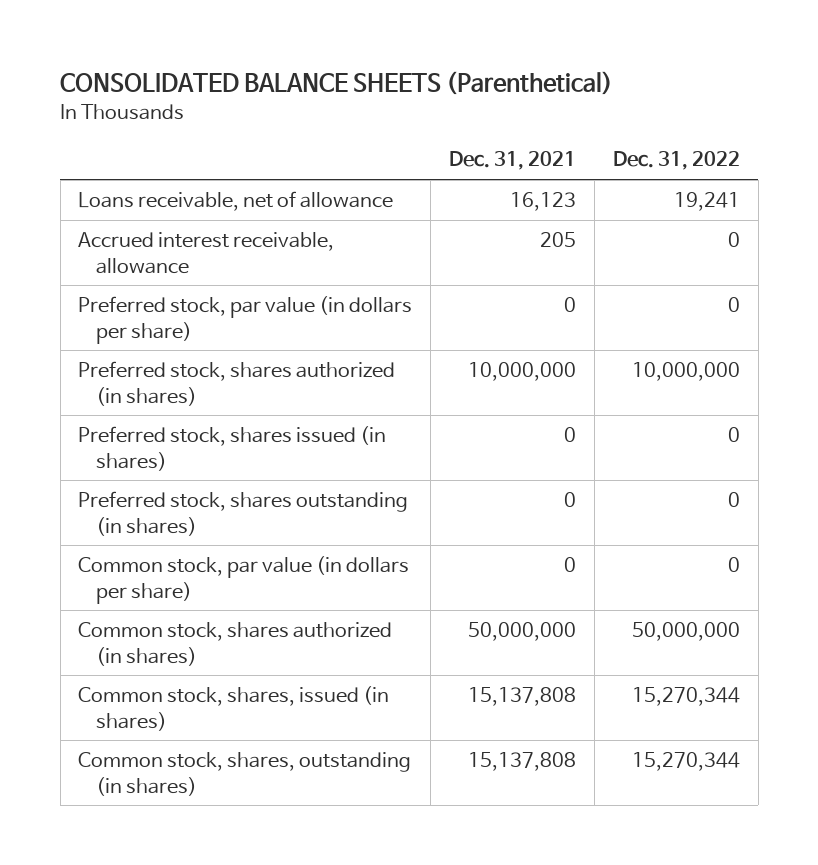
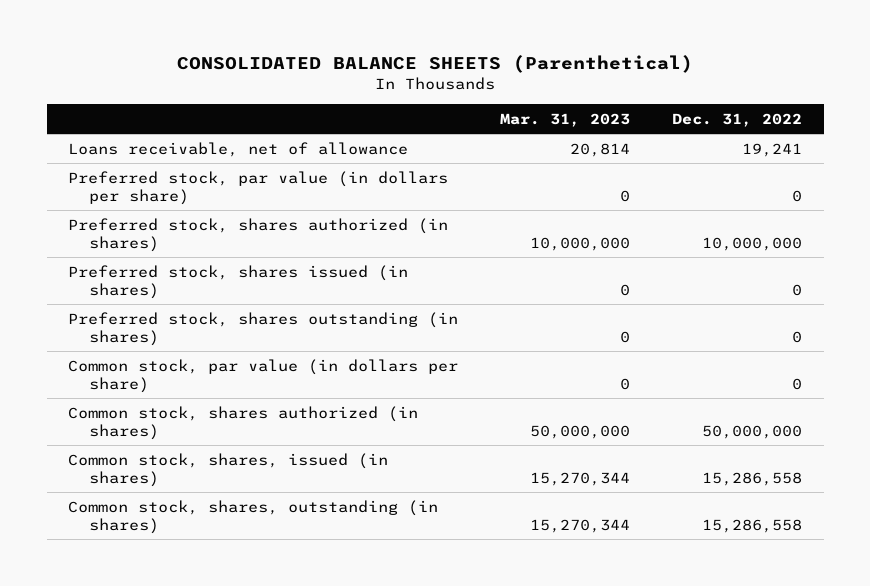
[449,151,577,171] Dec. 31, 2021 -> none
none -> [500,112,631,127] Mar. 31, 2023
[78,232,335,274] Accrued interest receivable, allowance -> none
[632,687,741,707] 15,270,344 -> [702,471,803,486] 15,286,558
[632,752,741,772] 15,270,344 -> [702,518,803,533] 15,286,558

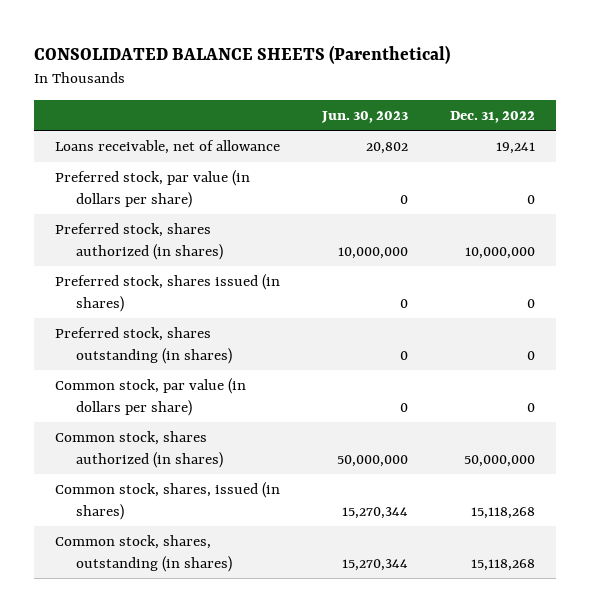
[500,112,631,127] Mar. 31, 2023 -> none
none -> [321,110,409,123] Jun. 30, 2023
[702,471,803,486] 15,286,558 -> [471,506,536,519] 15,118,268
[702,518,803,533] 15,286,558 -> [471,558,536,571] 15,118,268

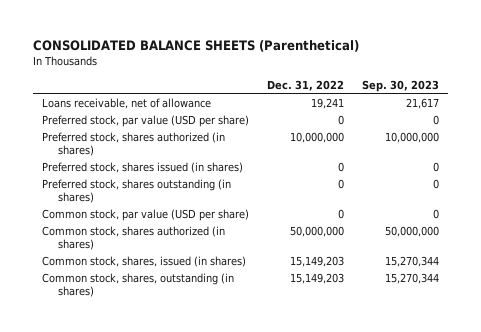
[321,110,409,123] Jun. 30, 2023 -> none
none -> [361,79,439,92] Sep. 30, 2023
[54,170,250,208] Preferred stock, par value (in dollars per share) -> [41,114,249,127] Preferred stock, par value (USD per share)
[54,378,246,416] Common stock, par value (in dollars per share) -> [41,208,249,221] Common stock, par value (USD per share)
[471,506,536,519] 15,118,268 -> [289,255,344,267] 15,149,203
[471,558,536,571] 15,118,268 -> [289,272,344,284] 15,149,203

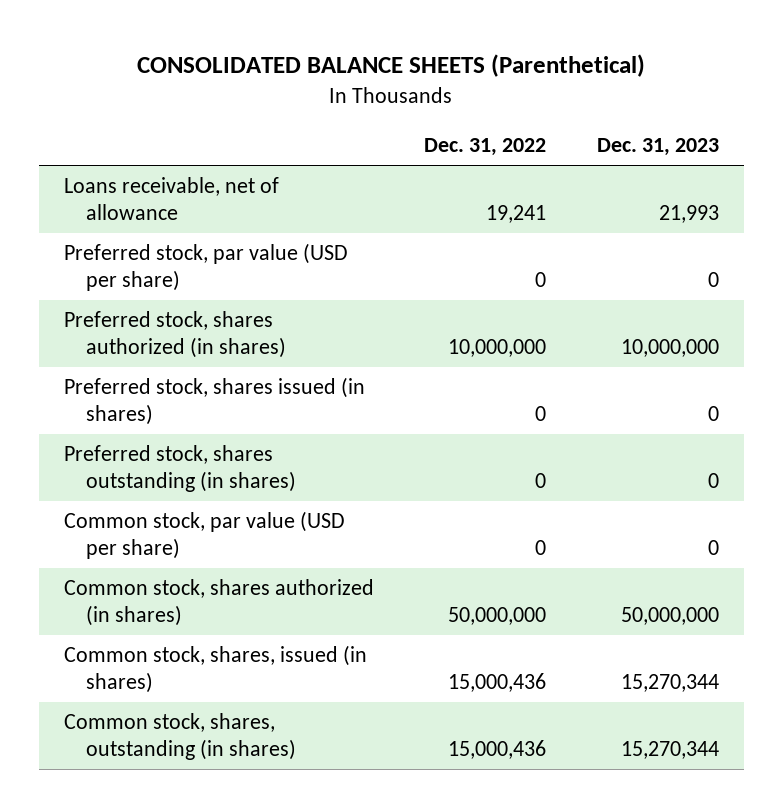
[361,79,439,92] Sep. 30, 2023 -> none
none -> [596,138,719,157] Dec. 31, 2023
[289,255,344,267] 15,149,203 -> [448,672,547,692] 15,000,436
[289,272,344,284] 15,149,203 -> [448,739,547,759] 15,000,436

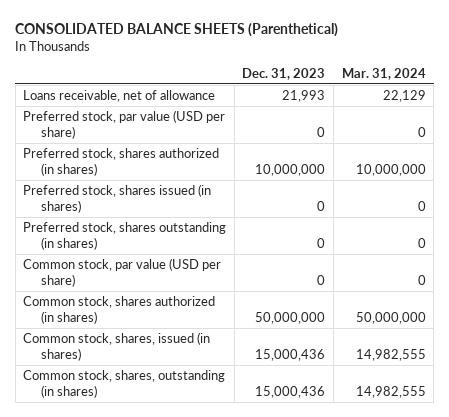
[424,138,547,157] Dec. 31, 2022 -> none
none -> [341,67,426,80] Mar. 31, 2024
[620,673,719,692] 15,270,344 -> [255,348,326,361] 15,000,436
[620,740,719,759] 15,270,344 -> [255,385,326,398] 15,000,436

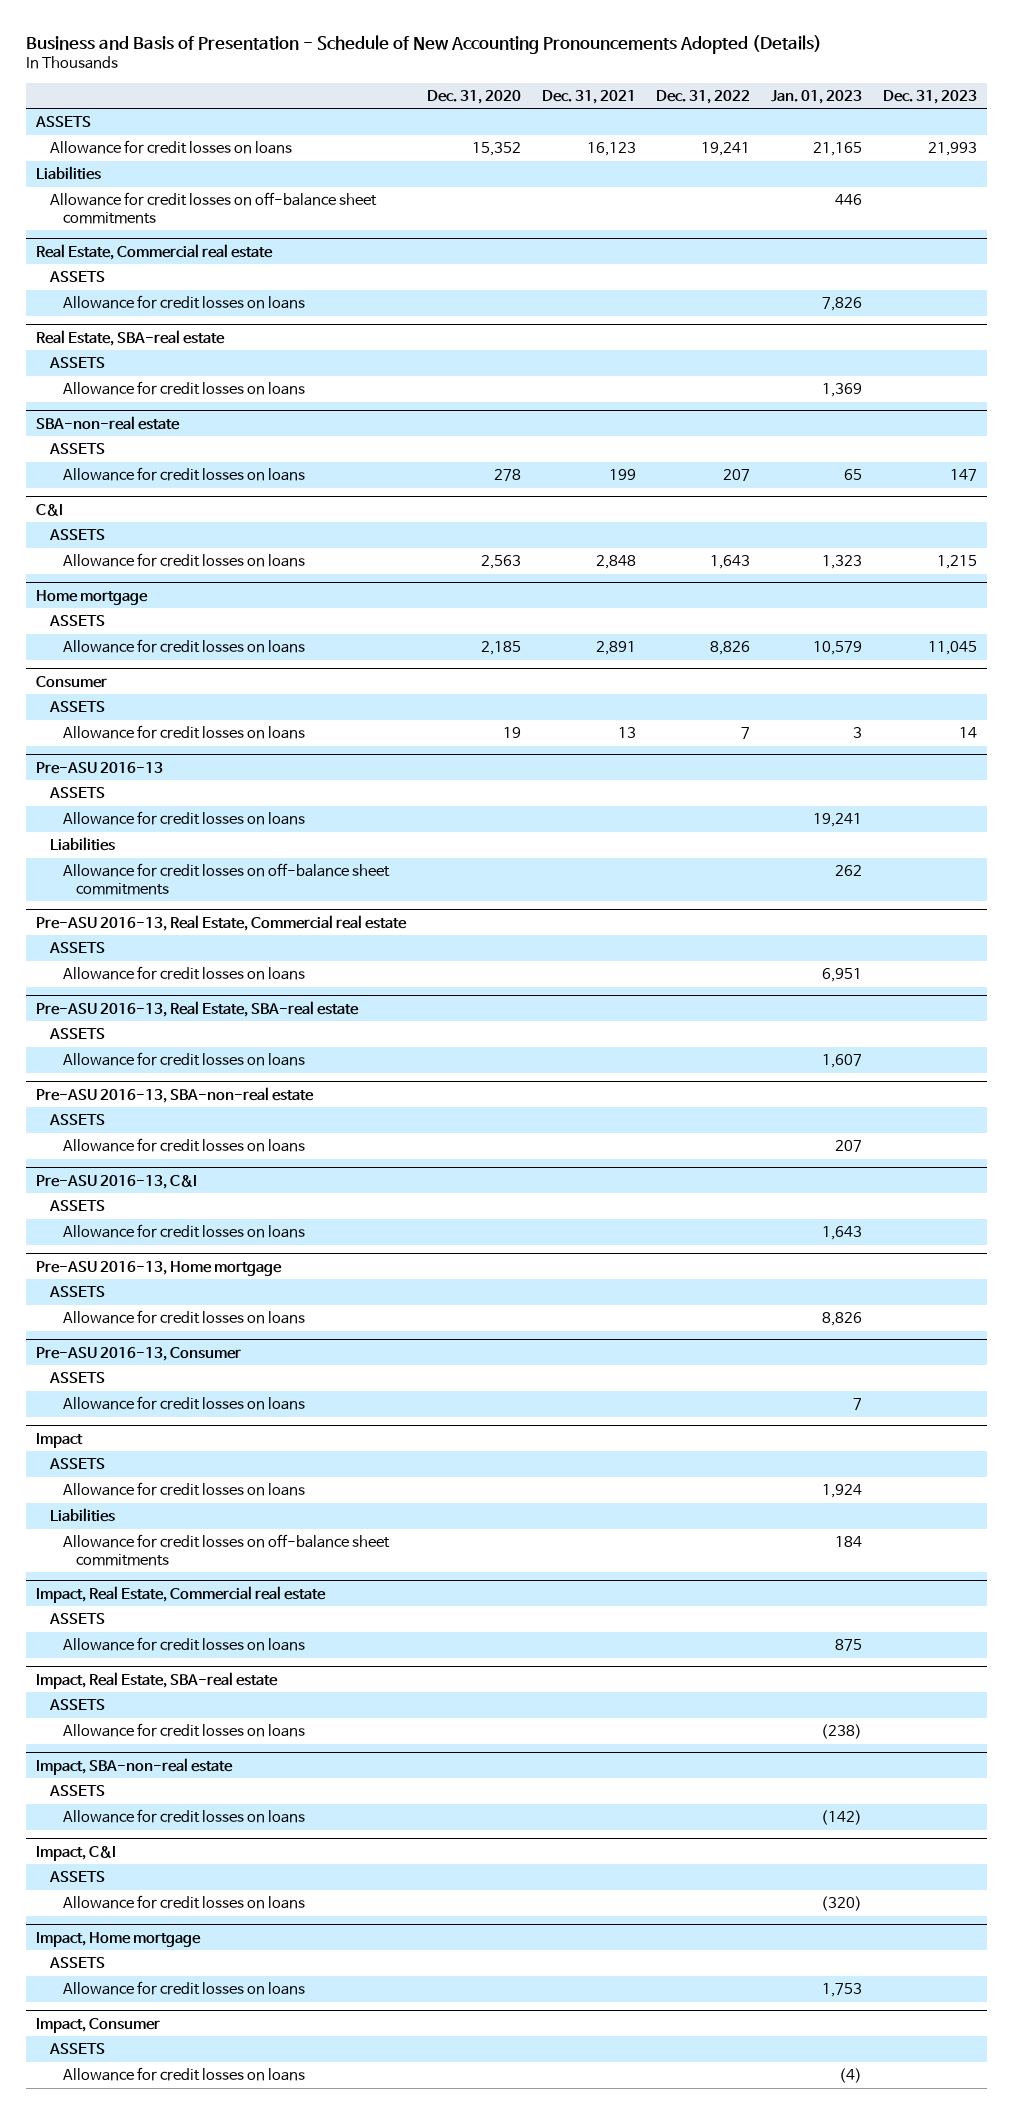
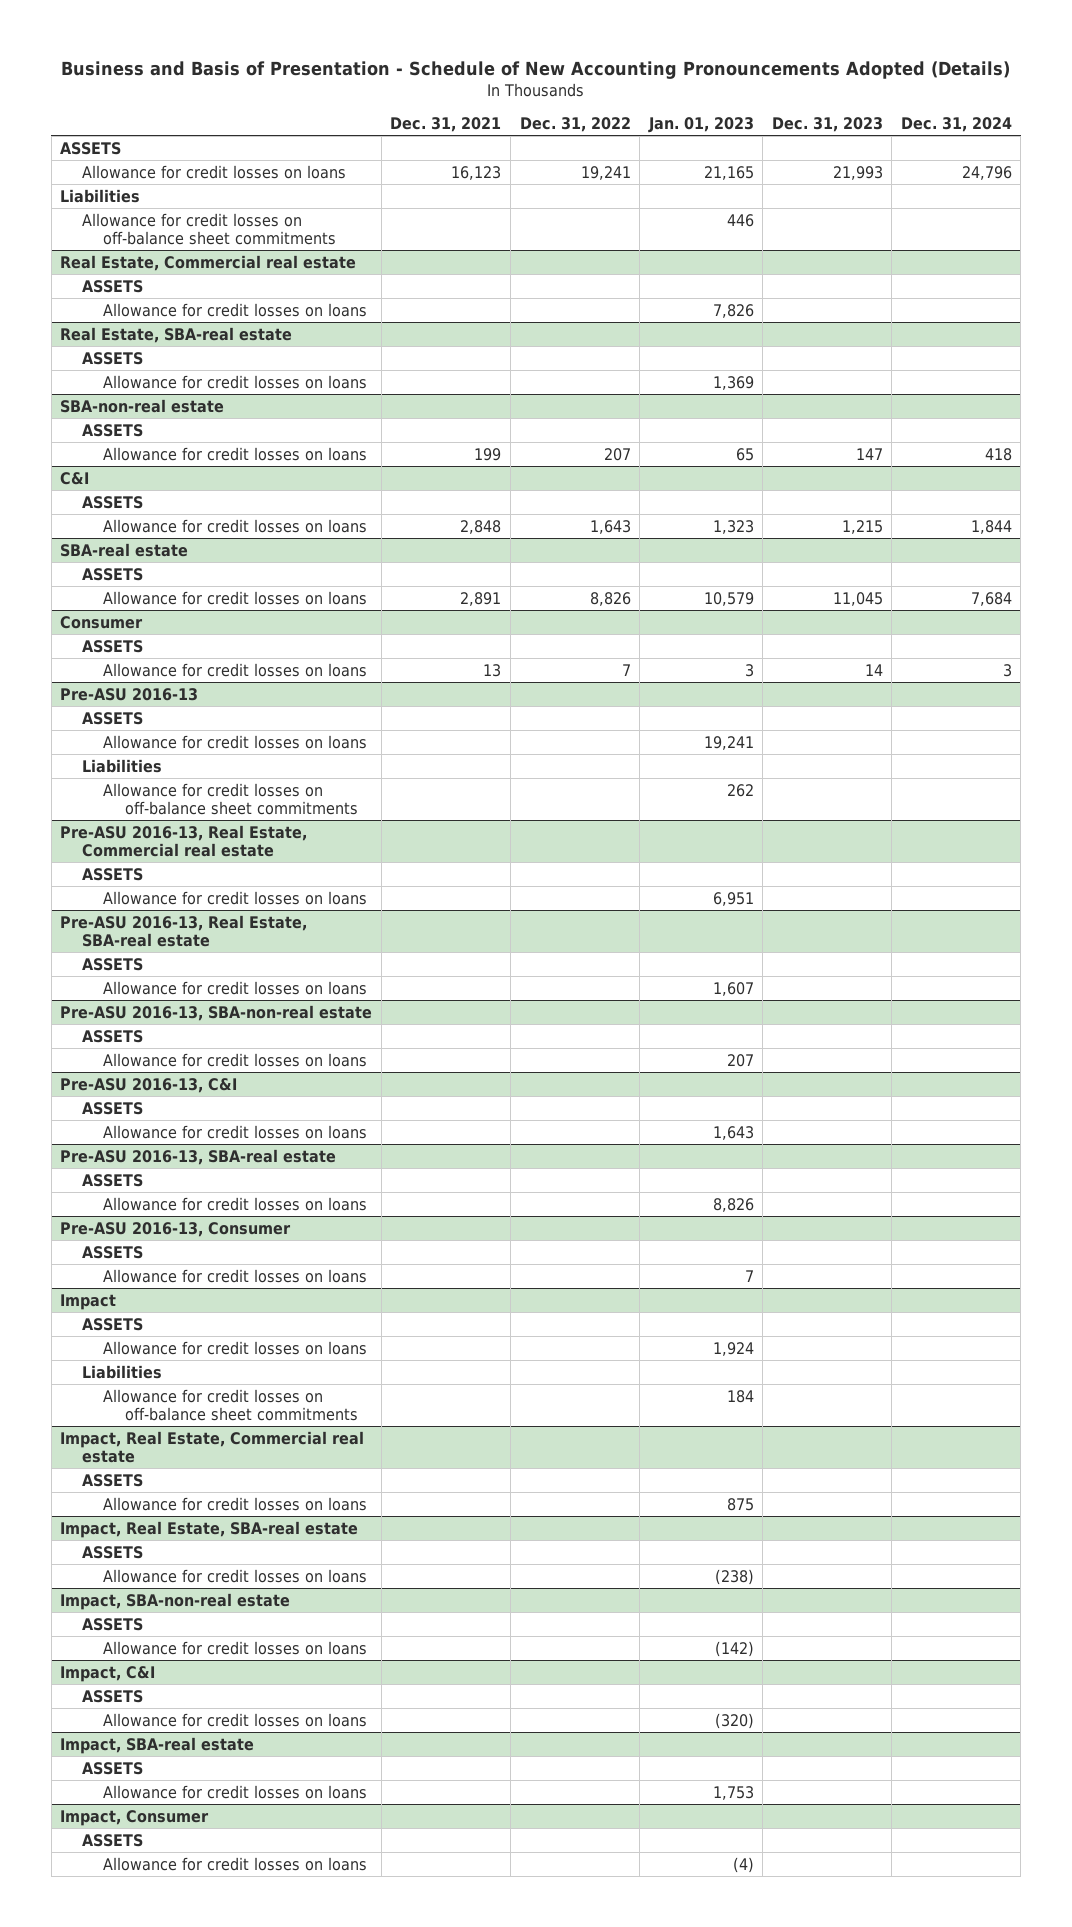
[427,89,522,104] Dec. 31, 2020 -> none
none -> [900,116,1012,132] Dec. 31, 2024
[36,589,149,605] Home mortgage -> [60,542,189,557] SBA-real estate
[36,1260,283,1276] Pre-ASU 2016-13, Home mortgage -> none
none -> [60,1148,337,1165] Pre-ASU 2016-13, SBA-real estate
[36,1931,202,1947] Impact, Home mortgage -> none
none -> [60,1736,255,1754] Impact, SBA-real estate

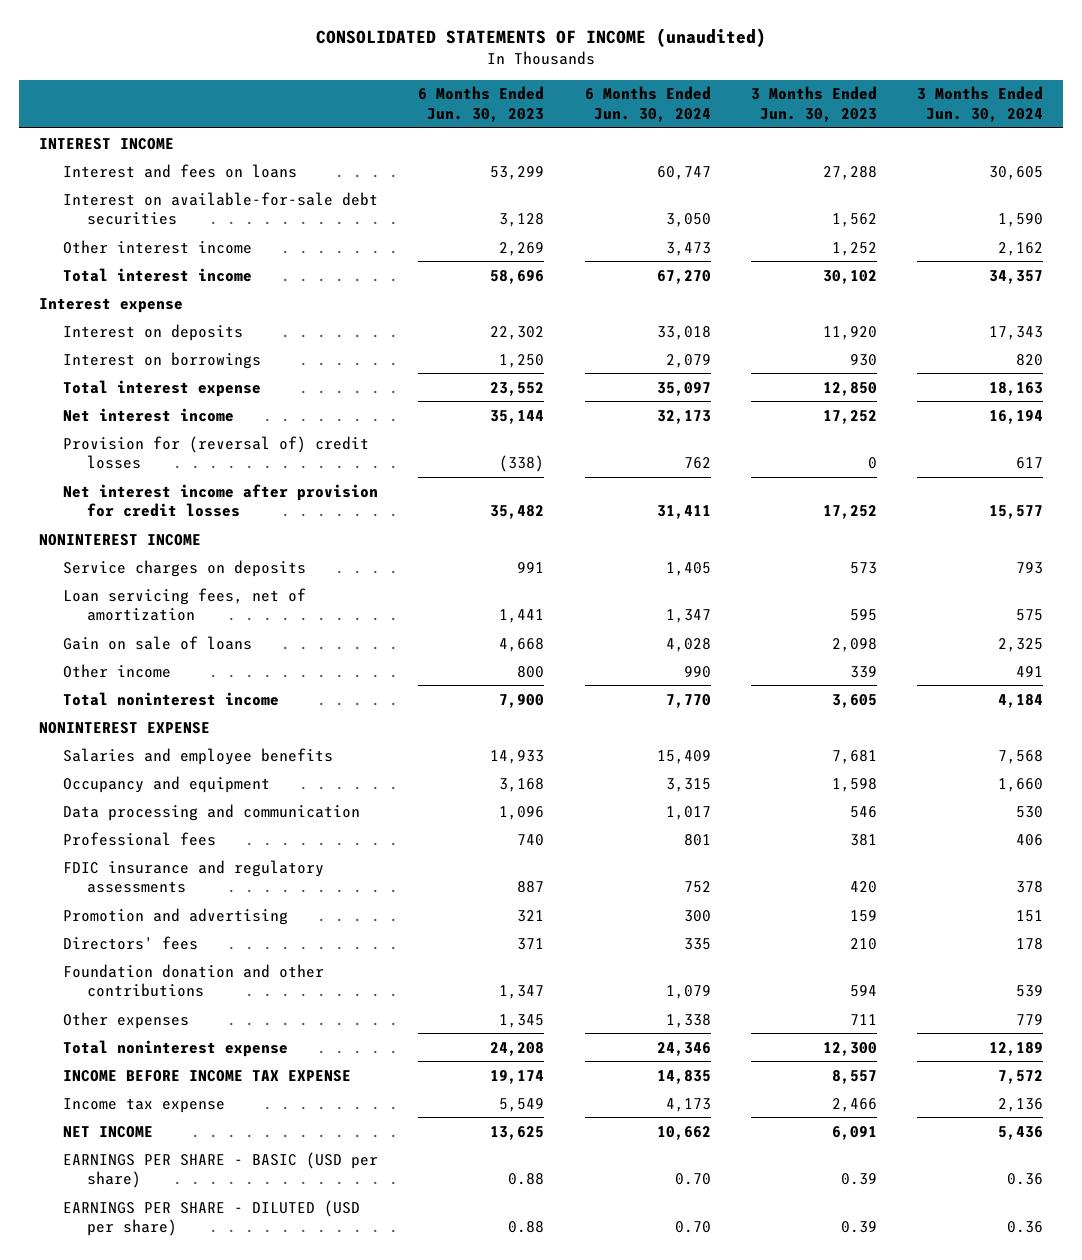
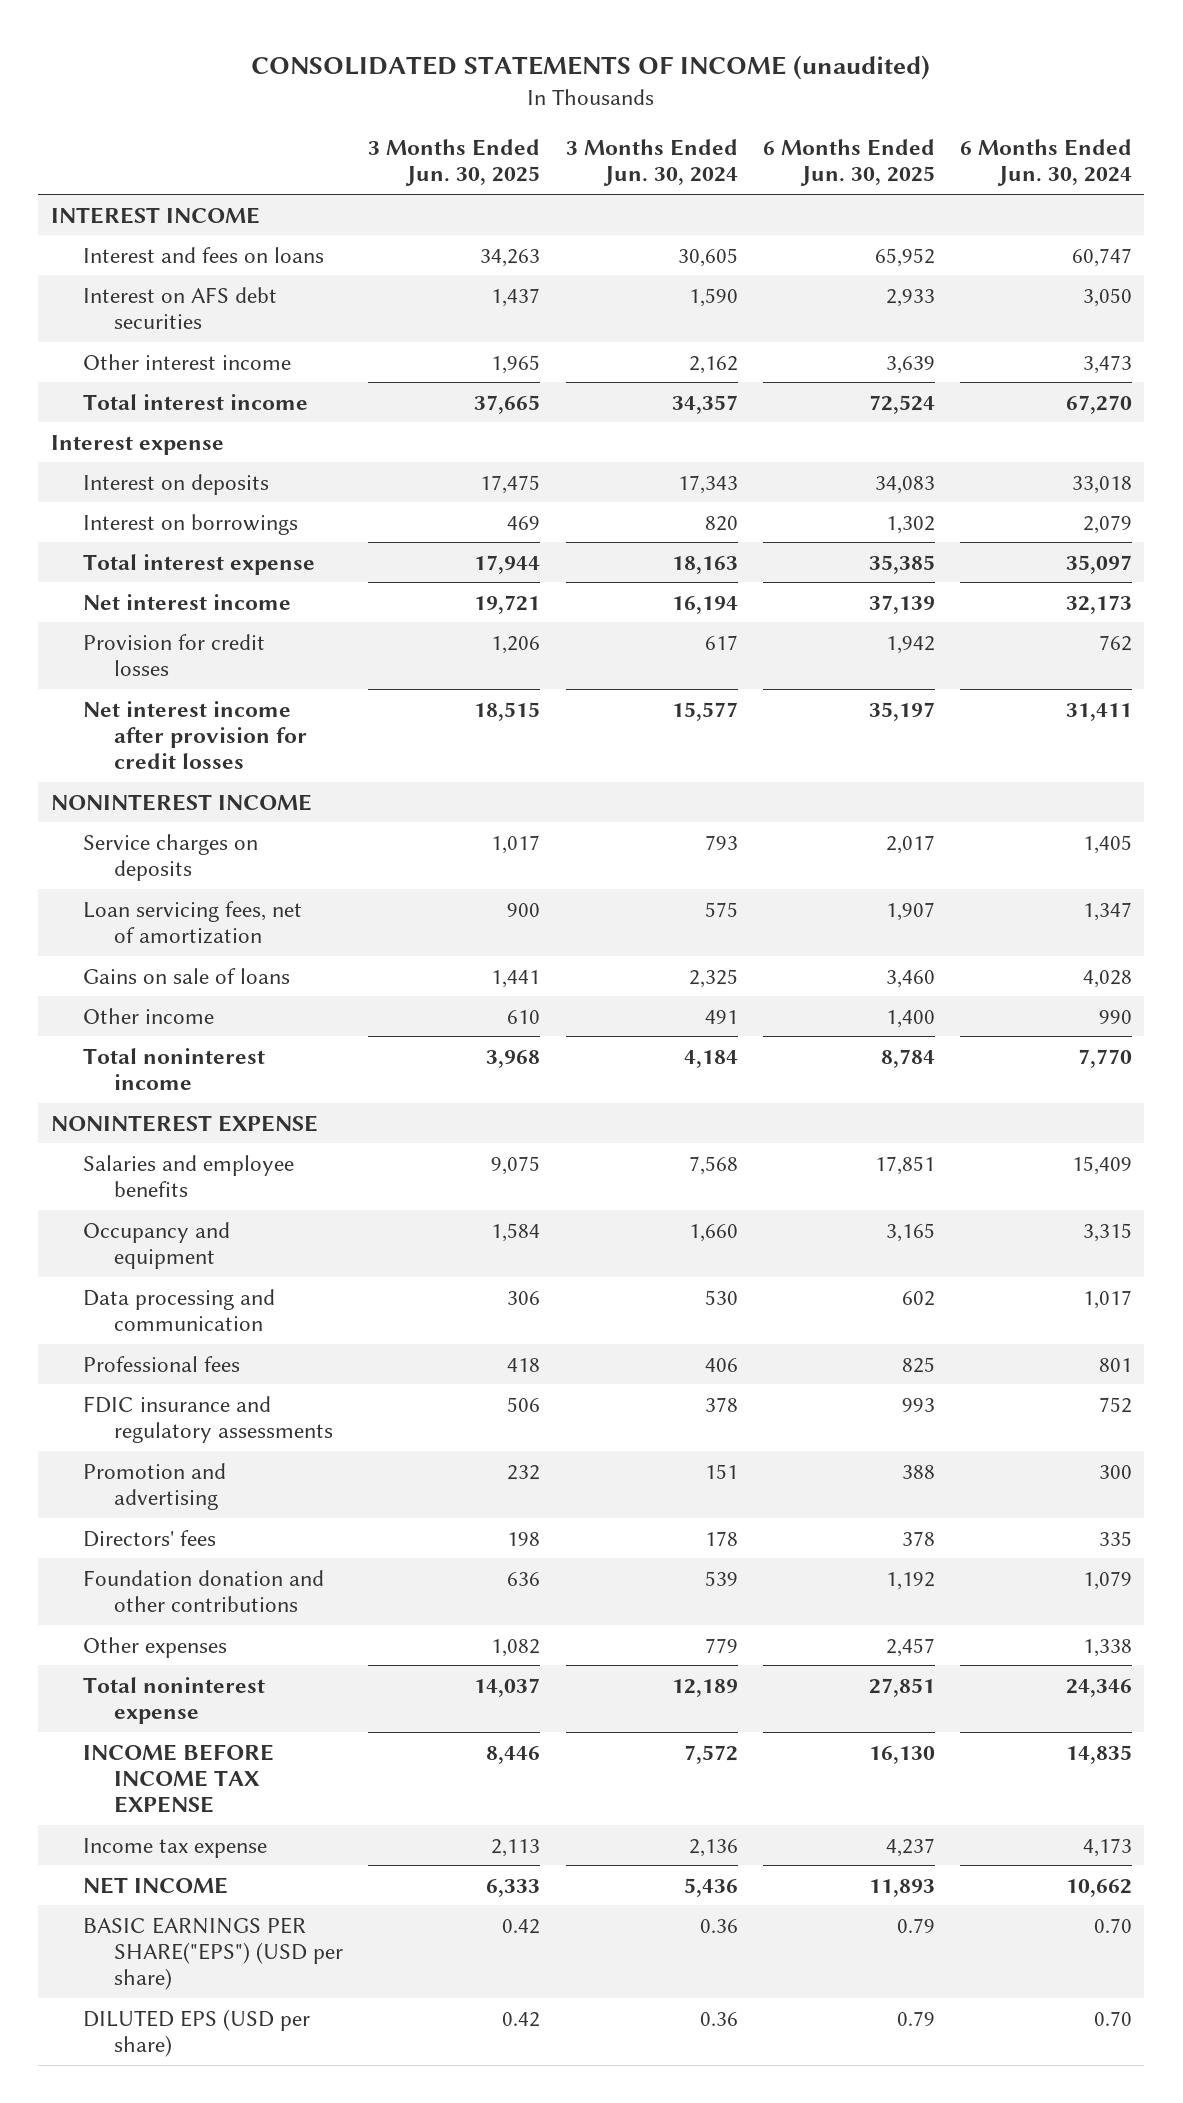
[418,86,545,123] 6 Months Ended Jun. 30, 2023 -> none
[750,86,877,123] 3 Months Ended Jun. 30, 2023 -> none
none -> [368,138,541,187] 3 Months Ended Jun. 30, 2025
none -> [762,138,935,187] 6 Months Ended Jun. 30, 2025
[63,191,379,226] Interest on available-for-sale debt securities -> [82,286,277,329] Interest on AFS debt securities
[63,435,370,470] Provision for (reversal of) credit losses -> [82,633,265,676] Provision for credit losses
[63,635,253,650] Gain on sale of loans -> [82,967,290,984] Gains on sale of loans
[63,1151,379,1189] EARNINGS PER SHARE - BASIC (USD per share) -> [82,1916,344,1991] BASIC EARNINGS PER SHARE("EPS") (USD per share)
[63,1199,361,1237] EARNINGS PER SHARE - DILUTED (USD per share) -> [82,2008,310,2057] DILUTED EPS (USD per share)

